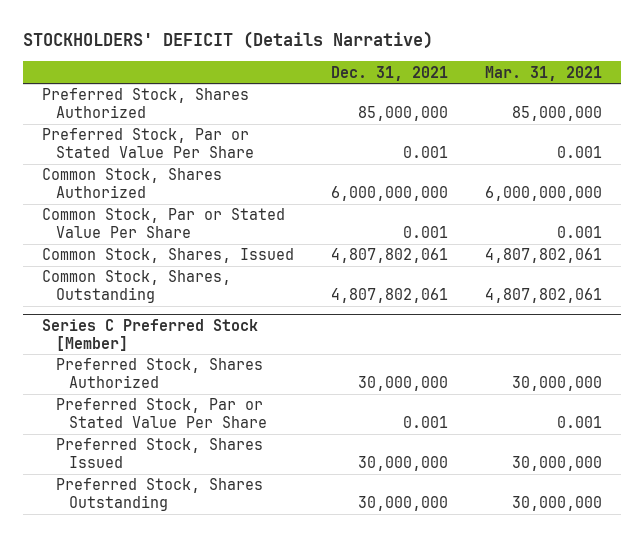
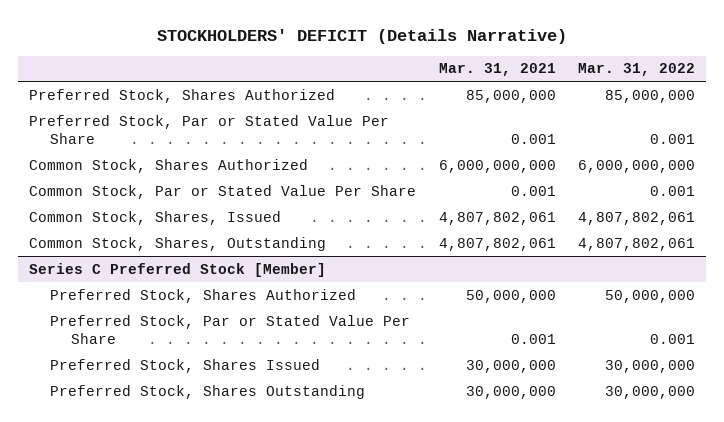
[331,65,449,81] Dec. 31, 2021 -> none
none -> [577,63,695,77] Mar. 31, 2022
[512,375,603,391] 30,000,000 -> [465,289,556,303] 50,000,000

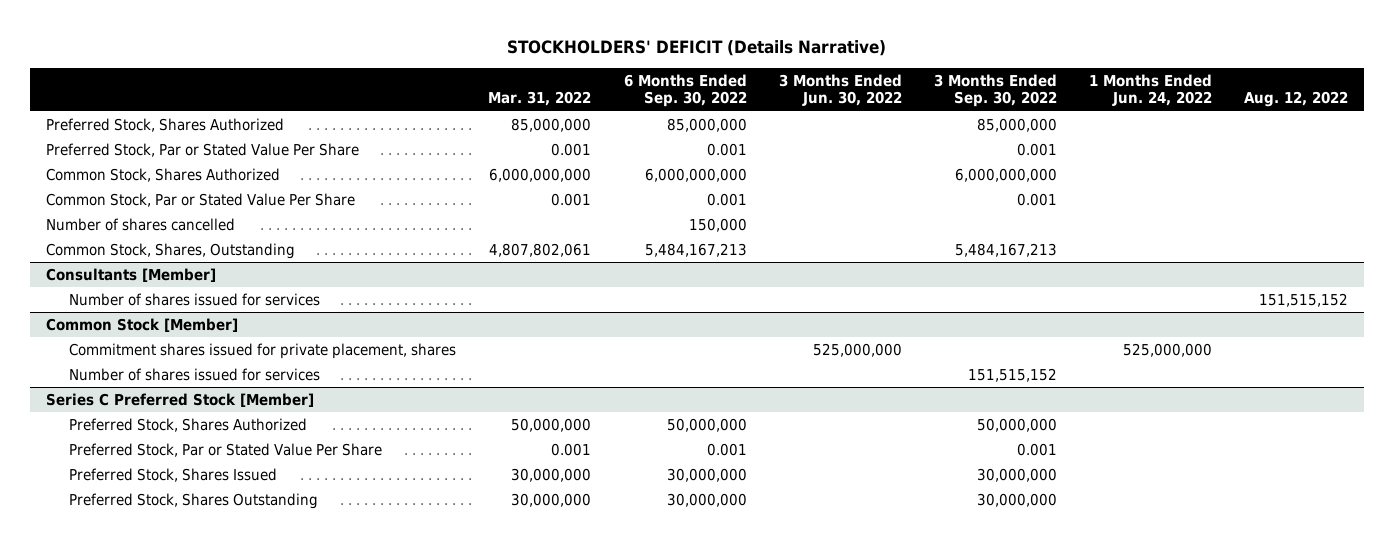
[438,63,556,77] Mar. 31, 2021 -> none
none -> [623,73,747,108] 6 Months Ended Sep. 30, 2022
none -> [778,73,902,107] 3 Months Ended Jun. 30, 2022
none -> [933,73,1057,108] 3 Months Ended Sep. 30, 2022
none -> [1089,73,1213,107] 1 Months Ended Jun. 24, 2022
none -> [1244,91,1349,108] Aug. 12, 2022
[29,210,282,225] Common Stock, Shares, Issued -> none
none -> [45,218,235,232] Number of shares cancelled
none -> [45,268,216,283] Consultants [Member]
none -> [69,293,321,307] Number of shares issued for services
none -> [45,318,238,333] Common Stock [Member]
none -> [69,343,457,360] Commitment shares issued for private placement, shares
none -> [69,368,321,382] Number of shares issued for services

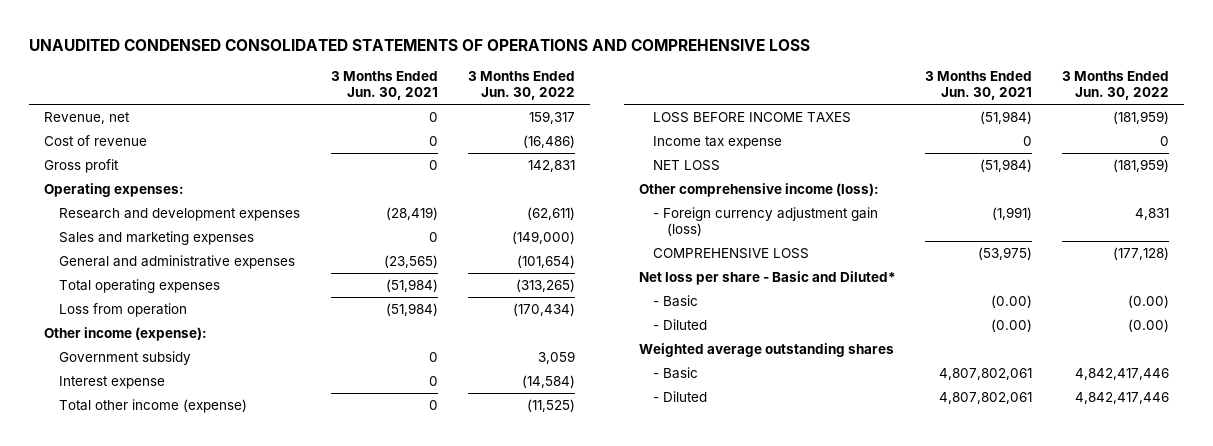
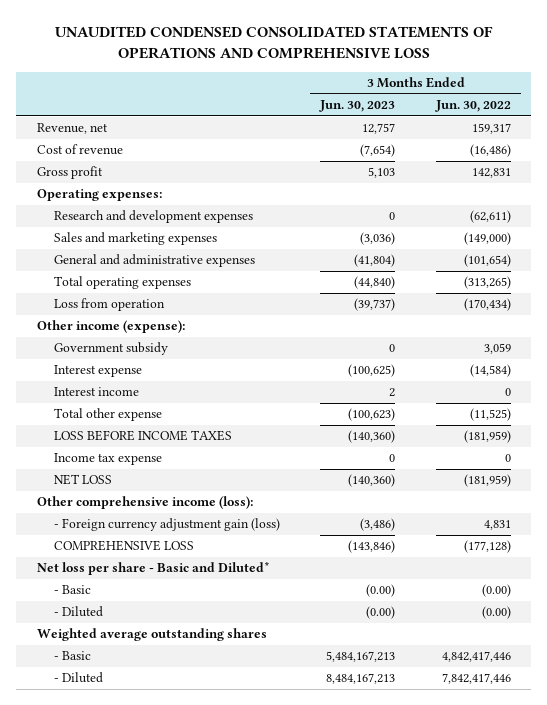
[330,71,438,101] 3 Months Ended Jun. 30, 2021 -> none
none -> [319,100,396,113] Jun. 30, 2023
none -> [53,387,139,397] Interest income
[58,398,247,413] Total other income (expense) -> [53,408,162,422] Total other expense
[1075,391,1170,404] 4,842,417,446 -> [441,673,511,685] 7,842,417,446

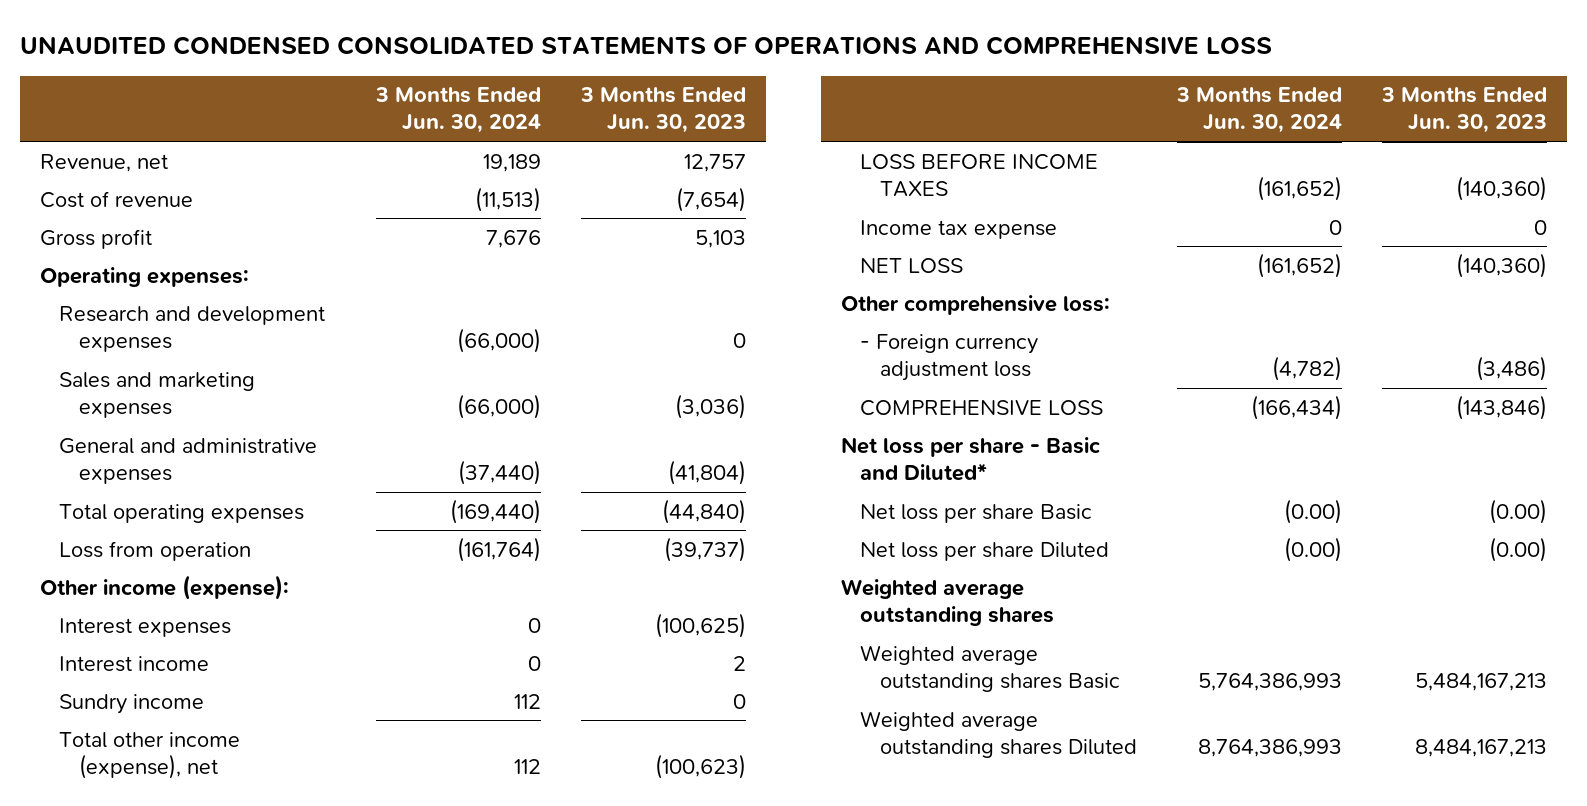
[434,100,511,113] Jun. 30, 2022 -> none
none -> [374,87,541,134] 3 Months Ended Jun. 30, 2024
[53,342,168,356] Government subsidy -> none
[53,365,142,378] Interest expense -> [59,617,232,637] Interest expenses
none -> [59,693,205,714] Sundry income
[53,408,162,422] Total other expense -> [59,731,241,779] Total other income (expense), net
[36,496,253,510] Other comprehensive income (loss): -> [840,294,1110,315] Other comprehensive loss:
[53,518,280,532] - Foreign currency adjustment gain (loss) -> [860,333,1039,381] - Foreign currency adjustment loss
[53,585,91,595] - Basic -> [860,503,1093,523] Net loss per share Basic
[53,606,103,618] - Diluted -> [860,541,1110,561] Net loss per share Diluted
[53,651,91,661] - Basic -> [860,644,1120,692] Weighted average outstanding shares Basic
[53,672,103,684] - Diluted -> [860,710,1137,758] Weighted average outstanding shares Diluted

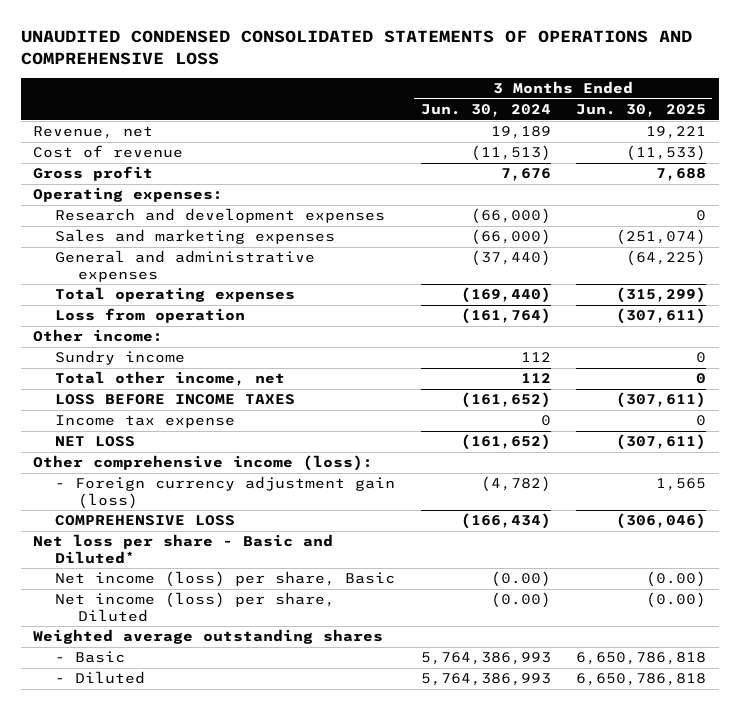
[580,87,747,134] 3 Months Ended Jun. 30, 2023 -> none
none -> [575,104,706,118] Jun. 30, 2025
[59,617,232,637] Interest expenses -> none
[59,655,210,672] Interest income -> none
[39,574,289,600] Other income (expense): -> [33,329,164,343] Other income:
[59,731,241,779] Total other income (expense), net -> [55,371,286,387] Total other income, net
[840,294,1110,315] Other comprehensive loss: -> [33,455,374,472] Other comprehensive income (loss):
[860,333,1039,381] - Foreign currency adjustment loss -> [55,476,396,509] - Foreign currency adjustment gain (loss)
[860,503,1093,523] Net loss per share Basic -> [55,571,396,588] Net income (loss) per share, Basic
[860,541,1110,561] Net loss per share Diluted -> [55,592,336,622] Net income (loss) per share, Diluted
[860,644,1120,692] Weighted average outstanding shares Basic -> [55,651,126,664] - Basic
[860,710,1137,758] Weighted average outstanding shares Diluted -> [55,671,146,685] - Diluted
[1197,738,1342,757] 8,764,386,993 -> [420,673,551,687] 5,764,386,993

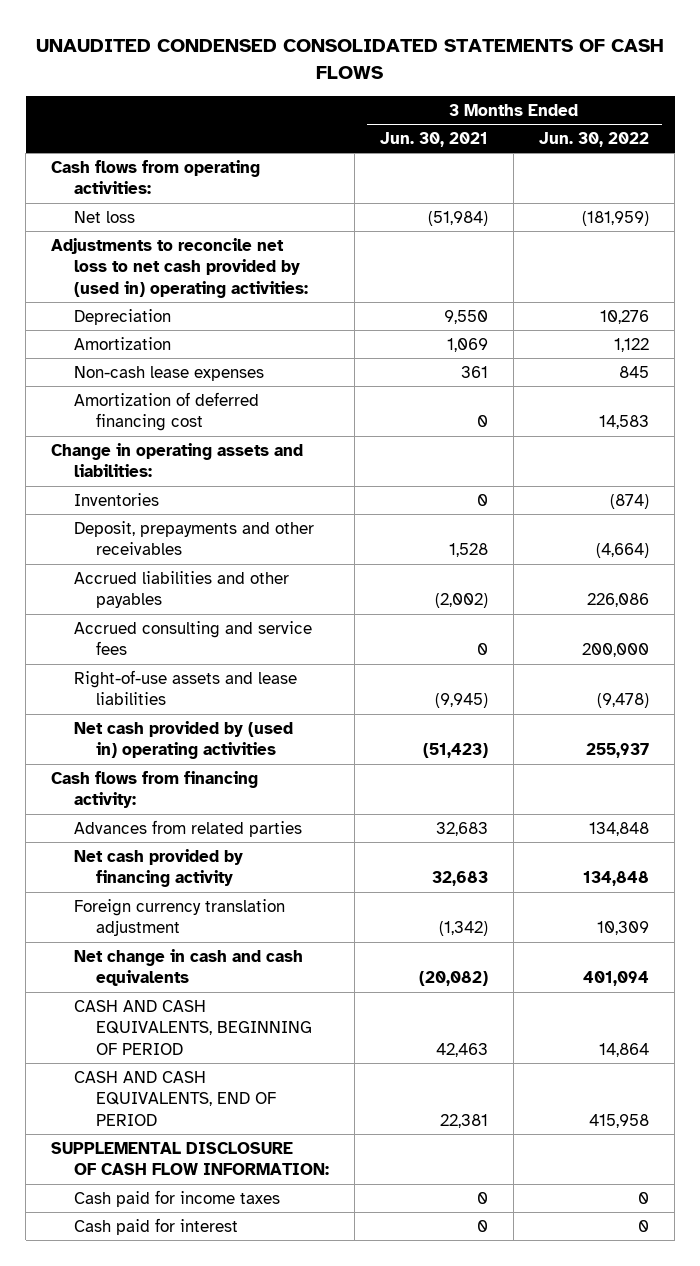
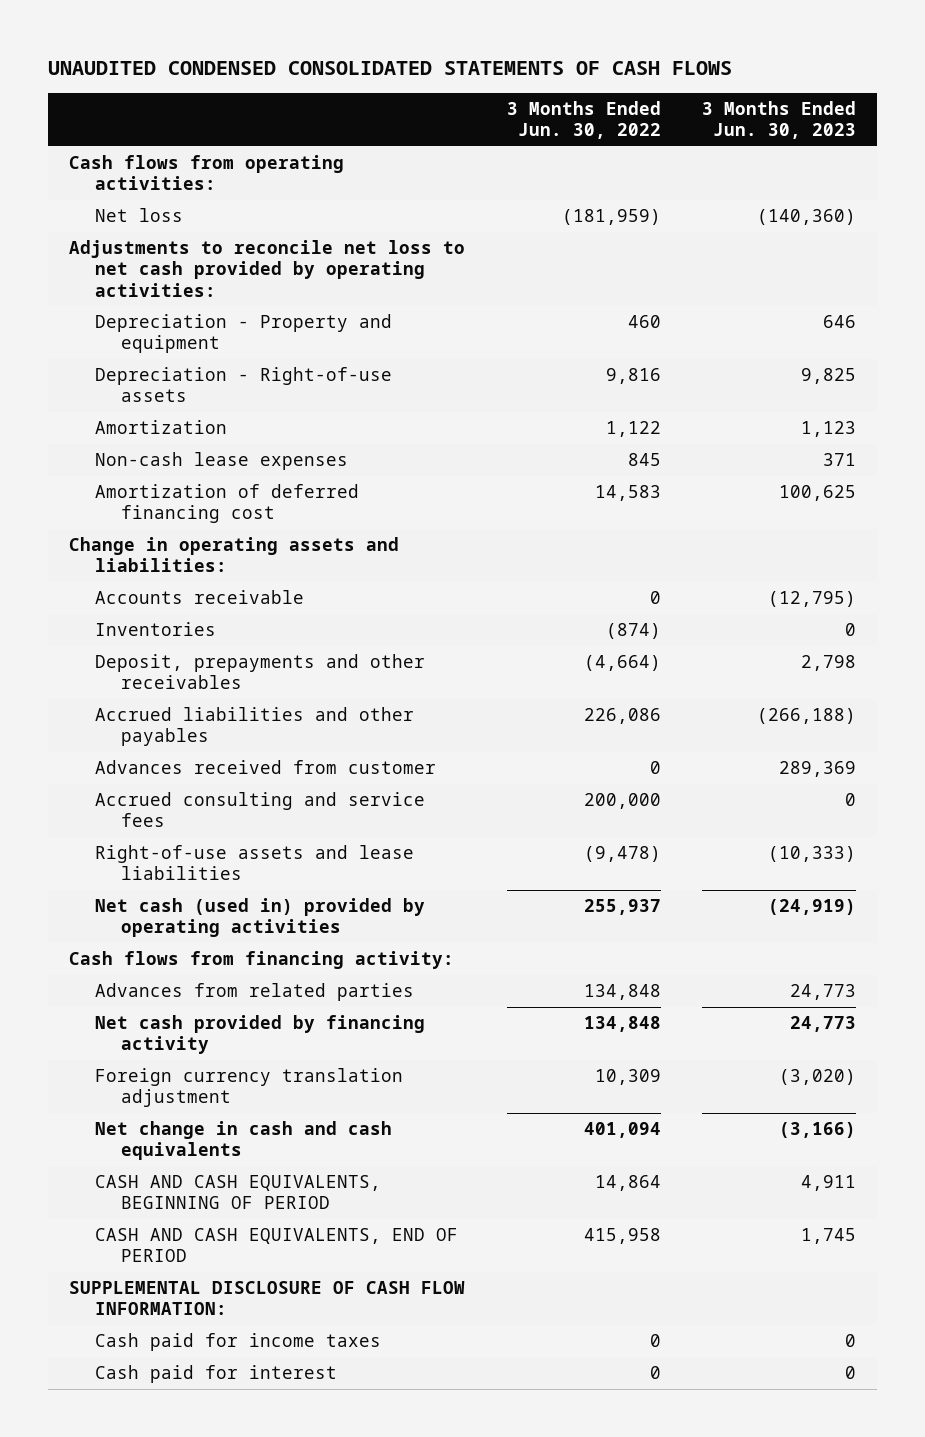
[379,132,488,148] Jun. 30, 2021 -> none
none -> [702,100,857,139] 3 Months Ended Jun. 30, 2023
[51,237,308,299] Adjustments to reconcile net loss to net cash provided by (used in) operating activities: -> [69,240,466,297] Adjustments to reconcile net loss to net cash provided by operating activities:
[73,308,171,325] Depreciation -> [94,314,392,354] Depreciation - Property and equipment
[599,309,649,324] 10,276 -> [627,315,661,329] 460
none -> [94,367,392,403] Depreciation - Right-of-use assets
none -> [94,590,304,605] Accounts receivable
none -> [94,760,436,775] Advances received from customer
[73,720,293,760] Net cash provided by (used in) operating activities -> [94,898,425,938] Net cash (used in) provided by operating activities

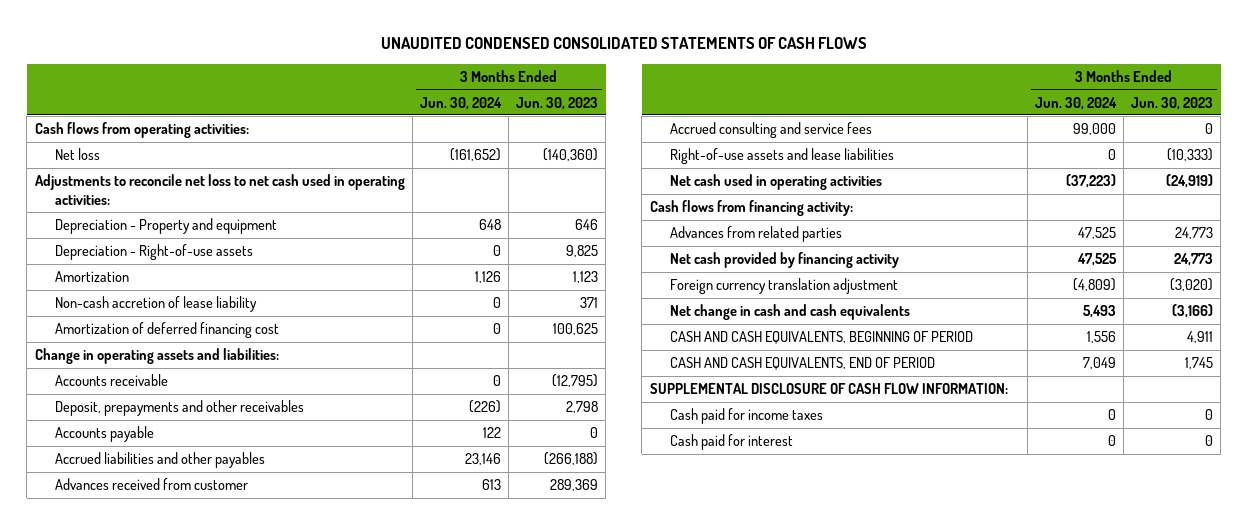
[506,100,661,139] 3 Months Ended Jun. 30, 2022 -> none
none -> [419,96,502,110] Jun. 30, 2024
[69,240,466,297] Adjustments to reconcile net loss to net cash provided by operating activities: -> [34,174,405,205] Adjustments to reconcile net loss to net cash used in operating activities:
[94,452,348,471] Non-cash lease expenses -> [54,296,257,313] Non-cash accretion of lease liability
[94,622,216,637] Inventories -> none
none -> [54,426,154,443] Accounts payable
[94,898,425,938] Net cash (used in) provided by operating activities -> [669,174,882,191] Net cash used in operating activities

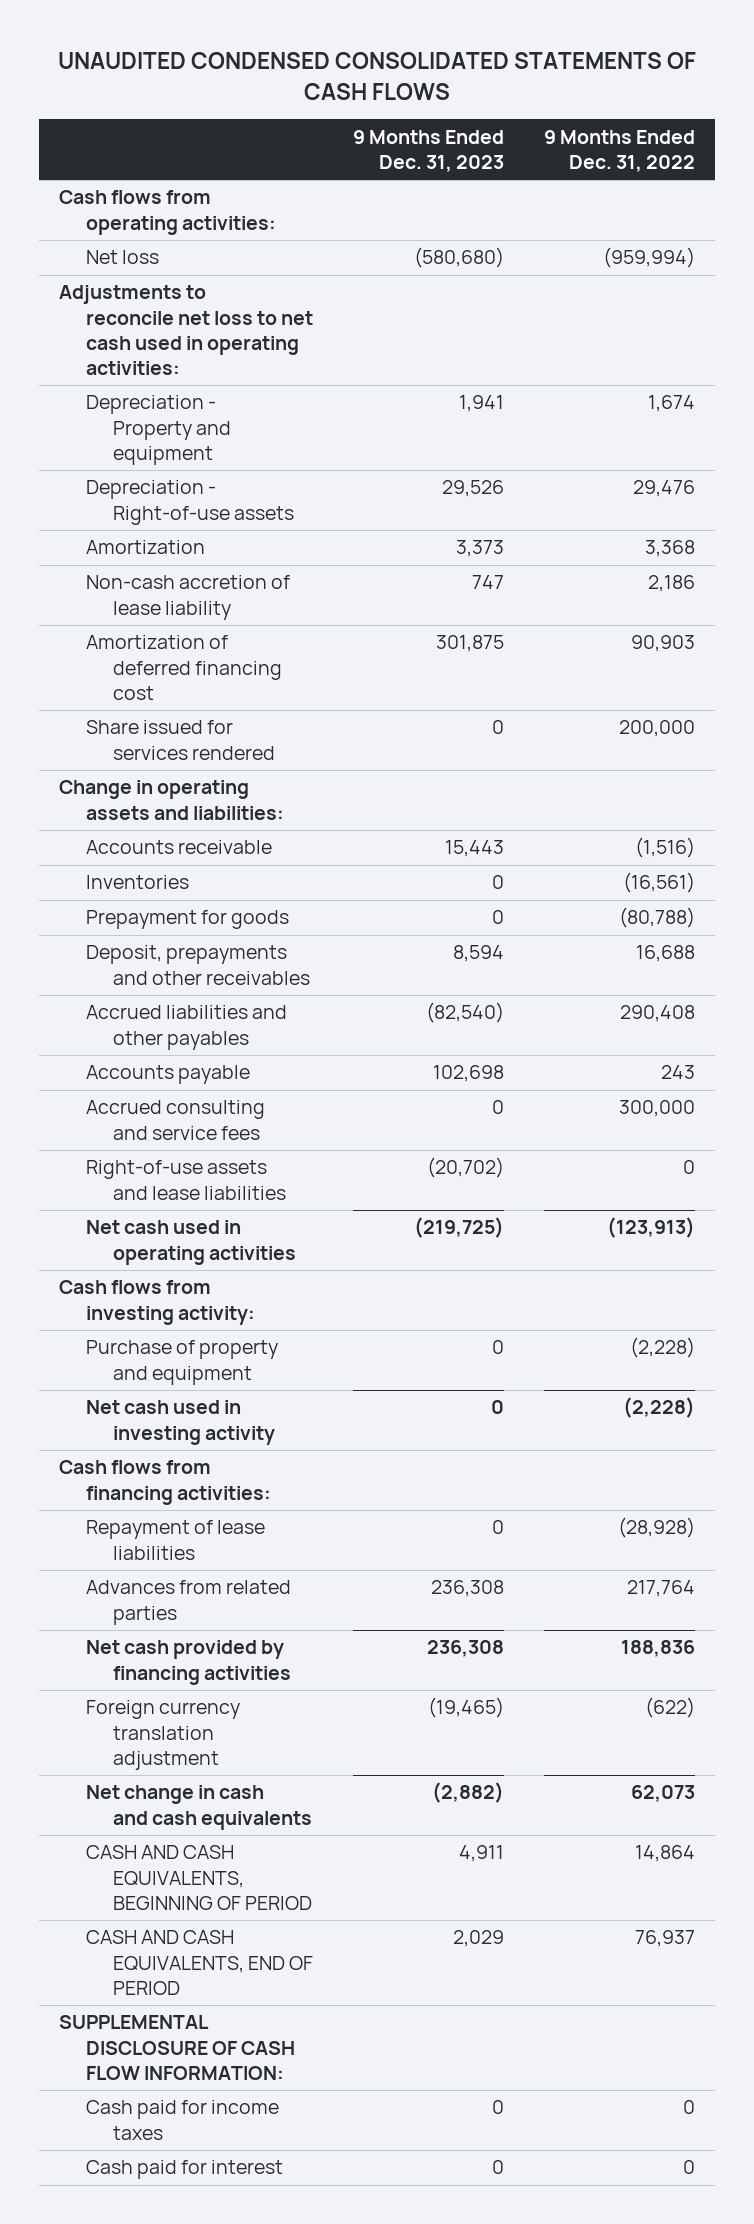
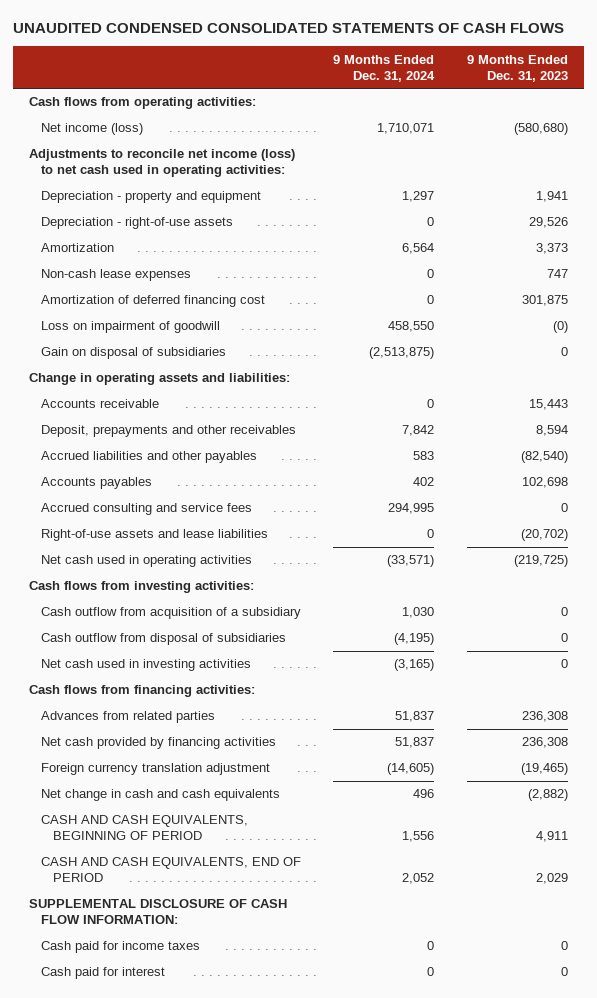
[543,129,695,172] 9 Months Ended Dec. 31, 2022 -> none
none -> [333,54,436,82] 9 Months Ended Dec. 31, 2024
[86,250,160,265] Net loss -> [40,123,143,136] Net income (loss)
[59,285,314,376] Adjustments to reconcile net loss to net cash used in operating activities: -> [29,149,296,178] Adjustments to reconcile net income (loss) to net cash used in operating activities:
[86,395,232,465] Depreciation - Property and equipment -> [40,191,261,204] Depreciation - property and equipment
[86,480,295,525] Depreciation - Right-of-use assets -> [40,217,233,230] Depreciation - right-of-use assets
[86,575,291,620] Non-cash accretion of lease liability -> [40,269,191,282] Non-cash lease expenses
[86,720,276,760] Share issued for services rendered -> none
none -> [40,321,220,334] Loss on impairment of goodwill
none -> [40,347,226,360] Gain on disposal of subsidiaries
[86,875,190,890] Inventories -> none
[86,910,290,930] Prepayment for goods -> none
[86,1065,251,1085] Accounts payable -> [40,477,152,490] Accounts payables
[86,1340,279,1385] Purchase of property and equipment -> none
[59,1280,256,1325] Cash flows from investing activity: -> [29,581,255,594] Cash flows from investing activities:
none -> [40,607,301,620] Cash outflow from acquisition of a subsidiary
none -> [40,633,286,646] Cash outflow from disposal of subsidiaries
[86,1400,276,1445] Net cash used in investing activity -> [40,659,251,672] Net cash used in investing activities
[86,1520,266,1560] Repayment of lease liabilities -> none

